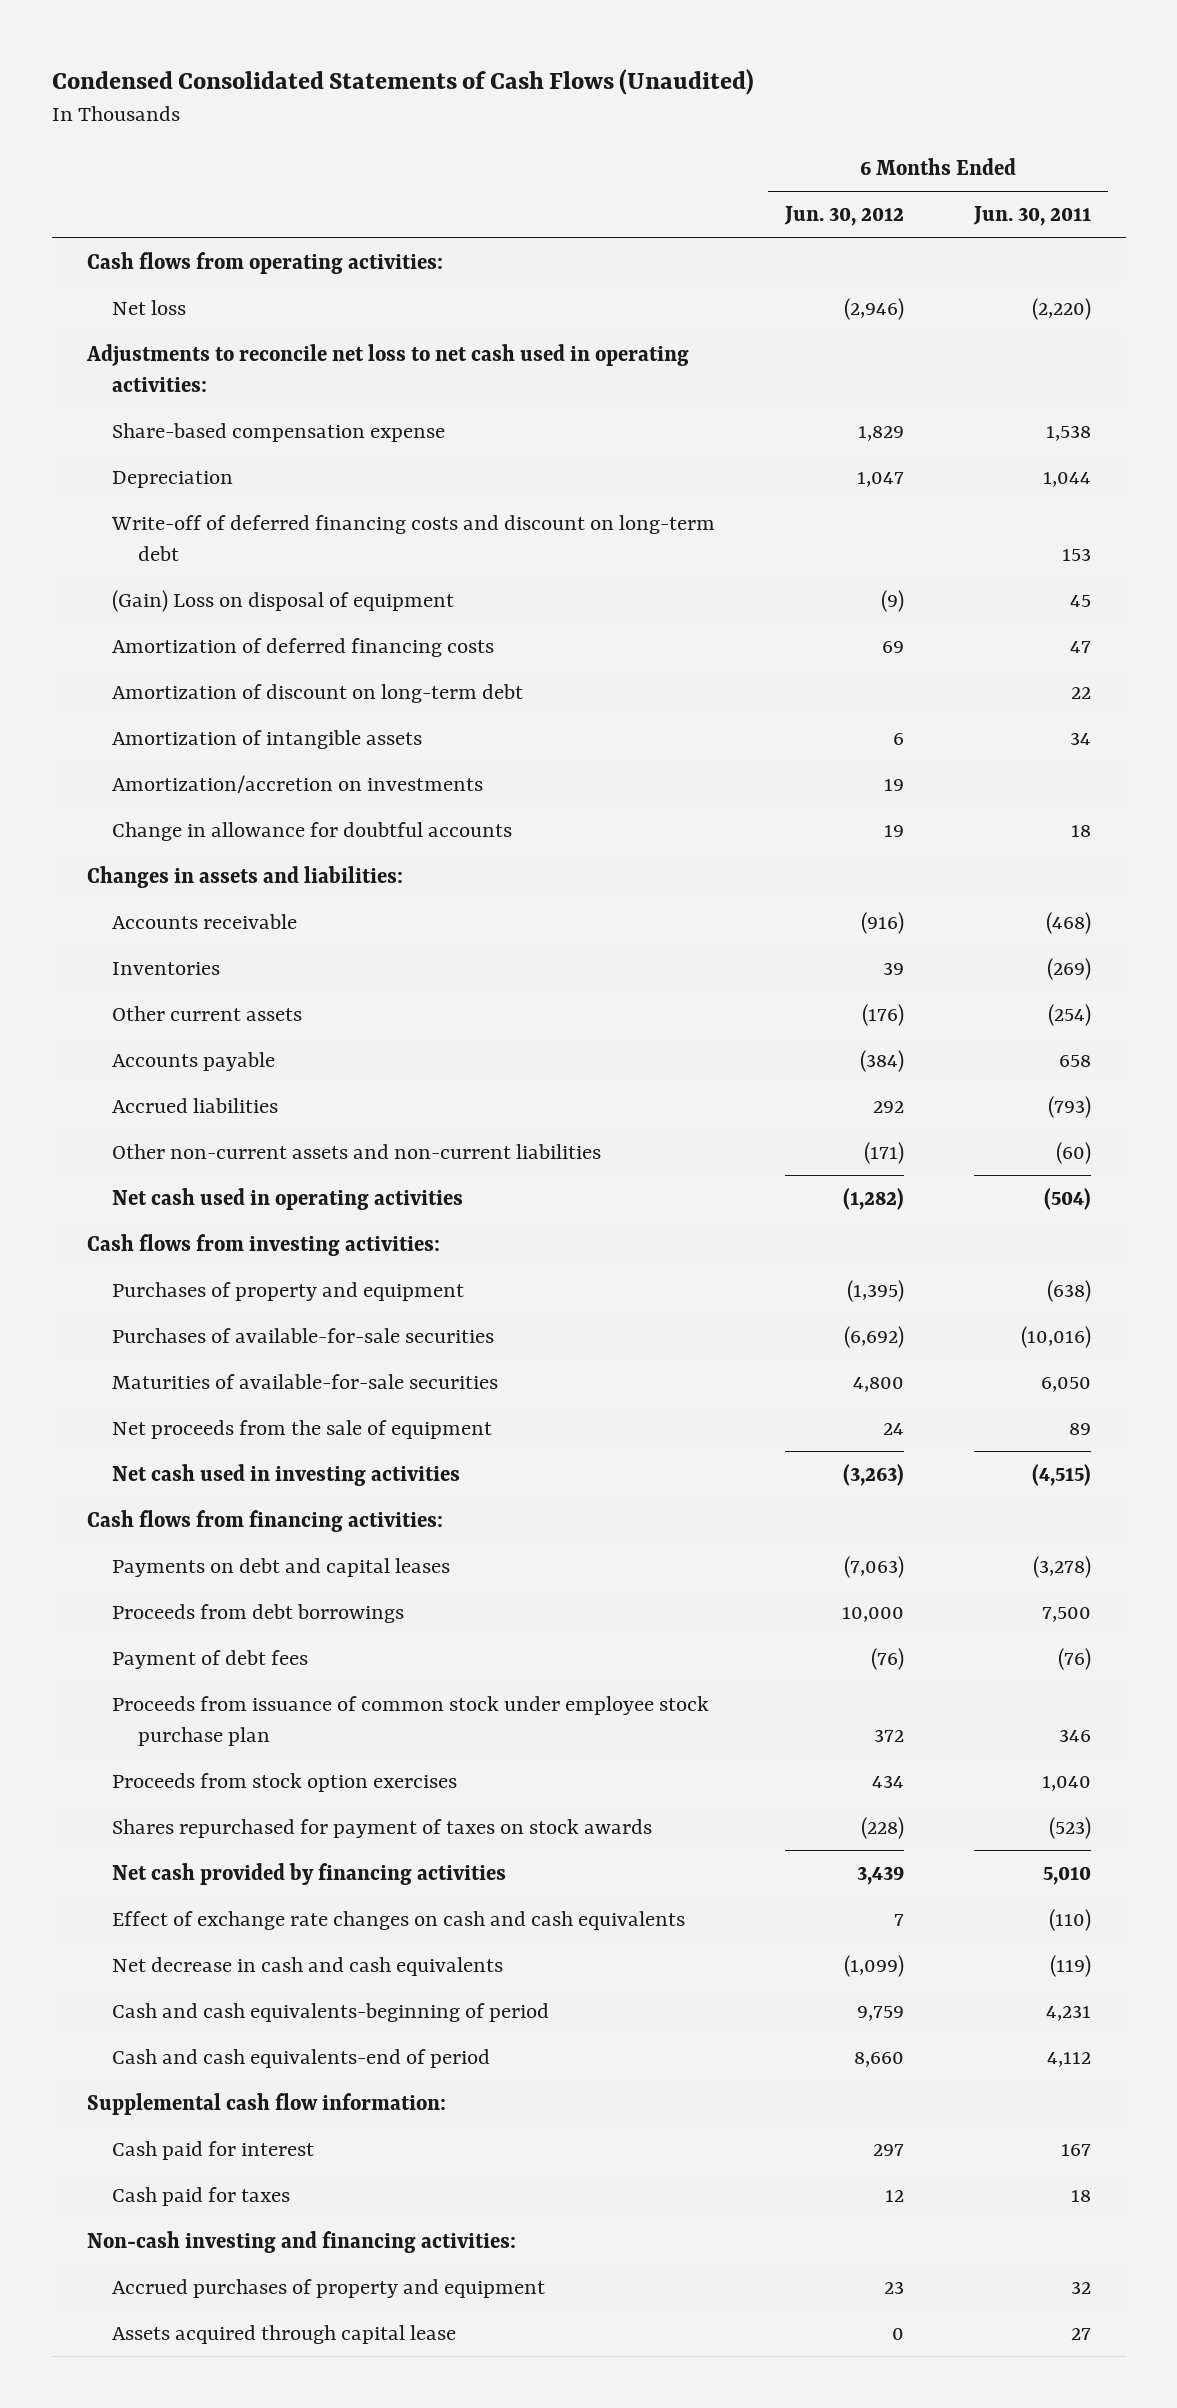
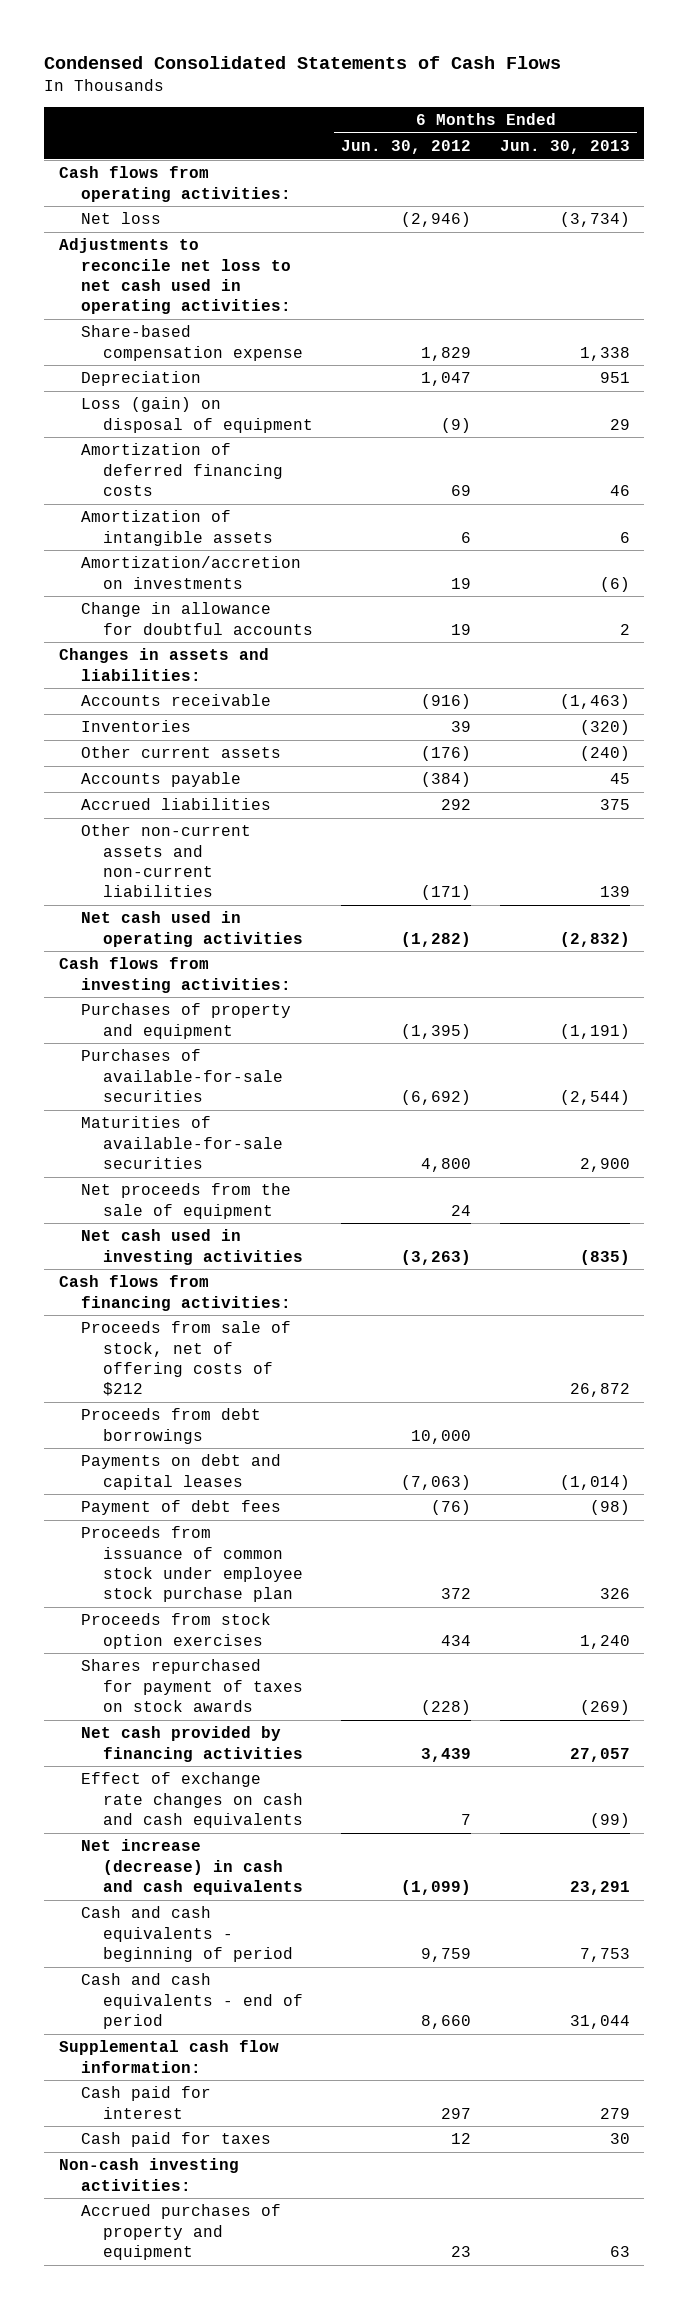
[51,68,754,95] Condensed Consolidated Statements of Cash Flows (Unaudited) -> [44,56,562,70] Condensed Consolidated Statements of Cash Flows
[972,206,1091,227] Jun. 30, 2011 -> none
none -> [500,140,631,155] Jun. 30, 2013
[111,515,716,561] Write-off of deferred financing costs and discount on long-term debt -> none
[112,590,455,613] (Gain) Loss on disposal of equipment -> [80,397,313,433] Loss (gain) on disposal of equipment
[112,684,524,704] Amortization of discount on long-term debt -> none
none -> [80,1321,291,1397] Proceeds from sale of stock, net of offering costs of $212
[112,1558,451,1578] Payments on debt and capital leases -> [80,1454,281,1490] Payments on debt and capital leases
[112,1957,504,1977] Net decrease in cash and cash equivalents -> [80,1839,303,1895] Net increase (decrease) in cash and cash equivalents
[112,2003,550,2023] Cash and cash equivalents-beginning of period -> [80,1906,293,1962] Cash and cash equivalents - beginning of period
[112,2049,491,2069] Cash and cash equivalents-end of period -> [80,1973,303,2029] Cash and cash equivalents - end of period
[86,2231,516,2254] Non-cash investing and financing activities: -> [58,2158,239,2191] Non-cash investing activities:
[112,2325,457,2345] Assets acquired through capital lease -> none

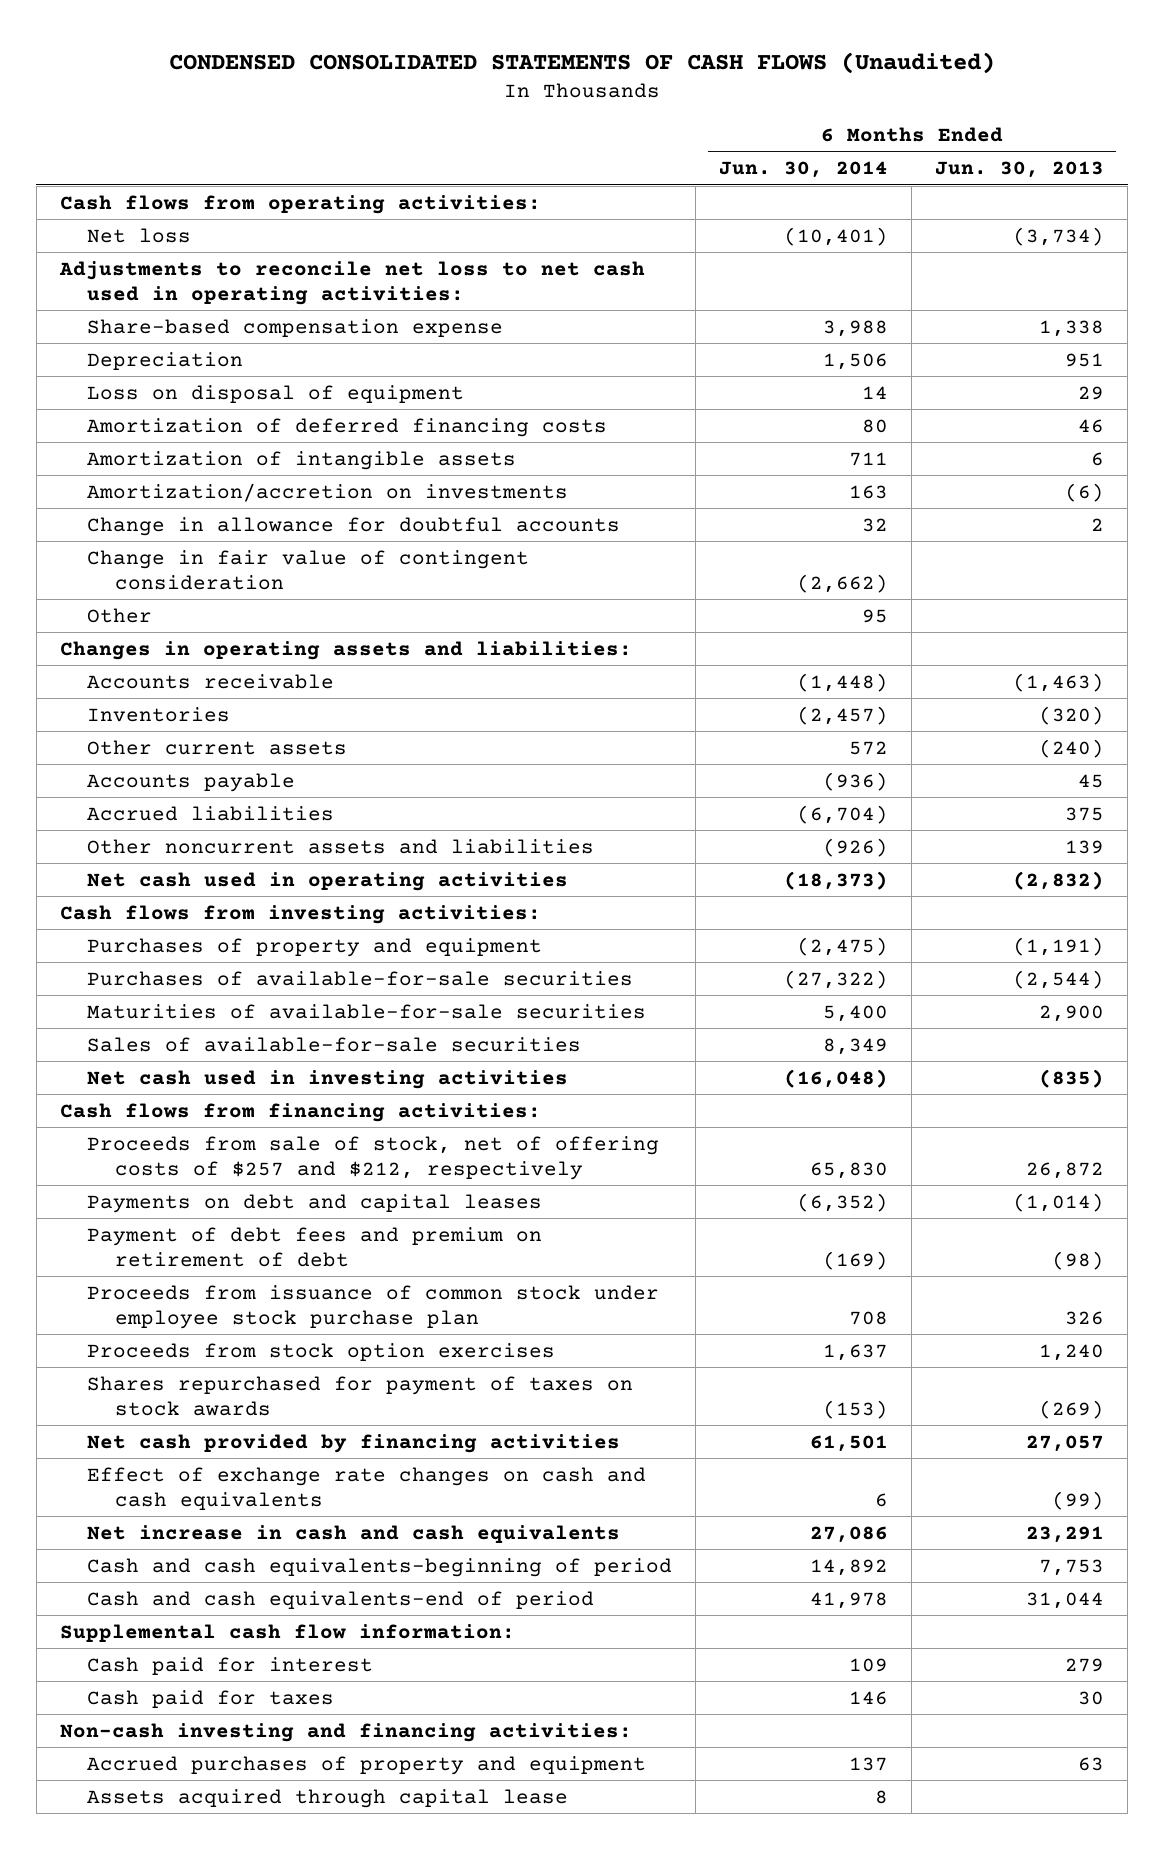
[44,56,562,70] Condensed Consolidated Statements of Cash Flows -> [169,51,996,74] CONDENSED CONSOLIDATED STATEMENTS OF CASH FLOWS (Unaudited)
[341,140,472,155] Jun. 30, 2012 -> none
none -> [719,161,889,179] Jun. 30, 2014
[80,397,313,433] Loss (gain) on disposal of equipment -> [87,384,465,403] Loss on disposal of equipment
none -> [87,549,530,590] Change in fair value of contingent consideration
none -> [87,607,153,623] Other
[58,648,269,681] Changes in assets and liabilities: -> [59,640,632,660] Changes in operating assets and liabilities:
[80,824,251,898] Other non-current assets and non-current liabilities -> [87,838,595,854] Other noncurrent assets and liabilities
[80,1183,291,1219] Net proceeds from the sale of equipment -> none
none -> [87,1036,582,1052] Sales of available-for-sale securities
[80,1408,261,1444] Proceeds from debt borrowings -> none
[80,1321,291,1397] Proceeds from sale of stock, net of offering costs of $212 -> [87,1135,660,1180] Proceeds from sale of stock, net of offering costs of $257 and $212, respectively
[80,1500,281,1516] Payment of debt fees -> [87,1226,543,1267] Payment of debt fees and premium on retirement of debt
[80,1839,303,1895] Net increase (decrease) in cash and cash equivalents -> [87,1524,621,1543] Net increase in cash and cash equivalents
[80,1906,293,1962] Cash and cash equivalents - beginning of period -> [87,1557,673,1577] Cash and cash equivalents-beginning of period
[80,1973,303,2029] Cash and cash equivalents - end of period -> [87,1590,595,1609] Cash and cash equivalents-end of period
[58,2158,239,2191] Non-cash investing activities: -> [59,1722,632,1742] Non-cash investing and financing activities:
none -> [87,1788,569,1808] Assets acquired through capital lease

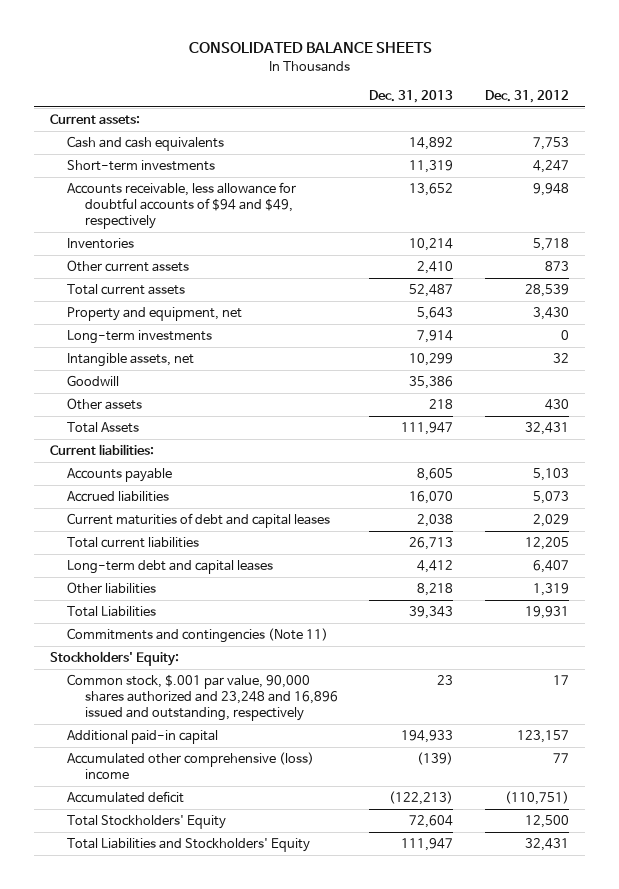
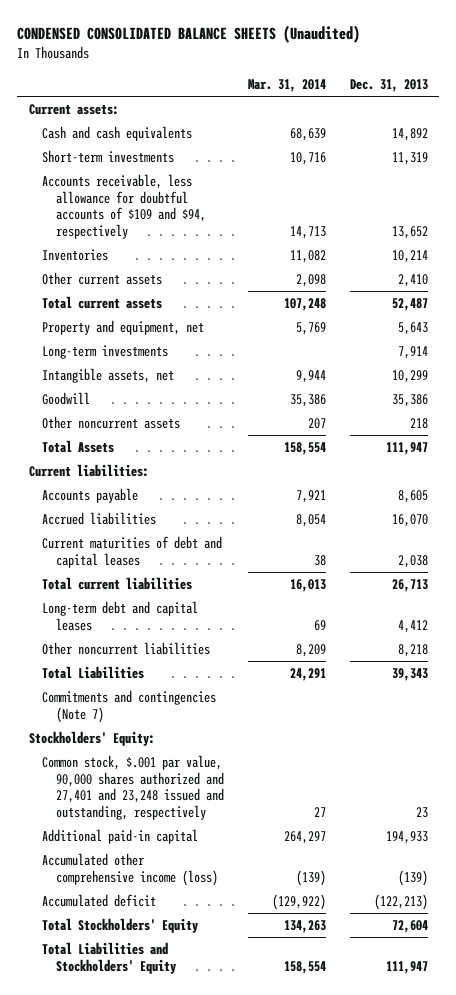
[188,42,432,54] CONSOLIDATED BALANCE SHEETS -> [16,24,360,43] CONDENSED CONSOLIDATED BALANCE SHEETS (Unaudited)
[485,89,570,103] Dec. 31, 2012 -> none
none -> [247,78,326,92] Mar. 31, 2014
[67,182,297,229] Accounts receivable, less allowance for doubtful accounts of $94 and $49, respectively -> [42,174,207,239] Accounts receivable, less allowance for doubtful accounts of $109 and $94, respectively
[67,398,143,411] Other assets -> [42,416,181,430] Other noncurrent assets
[67,582,157,595] Other liabilities -> [42,642,211,656] Other noncurrent liabilities
[67,628,329,644] Commitments and contingencies (Note 11) -> [42,690,217,723] Commitments and contingencies (Note 7)
[67,674,338,721] Common stock, $.001 par value, 90,000 shares authorized and 23,248 and 16,896 issued and outstanding, respectively -> [42,755,225,820] Common stock, $.001 par value, 90,000 shares authorized and 27,401 and 23,248 issued and outstanding, respectively
[67,752,315,781] Accumulated other comprehensive (loss) income -> [42,853,219,886] Accumulated other comprehensive income (loss)

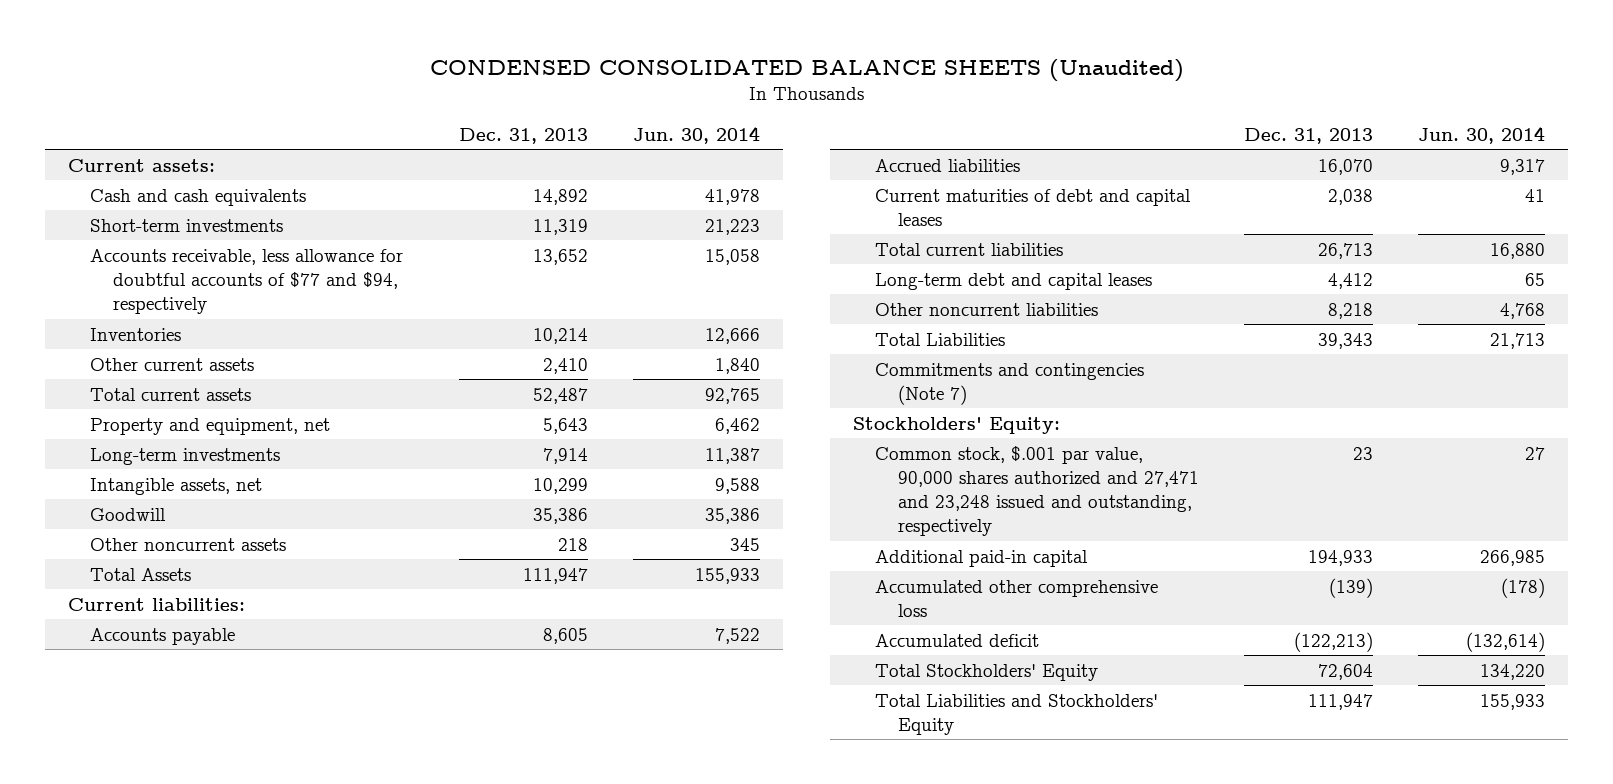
[247,78,326,92] Mar. 31, 2014 -> none
none -> [633,125,761,144] Jun. 30, 2014
[42,174,207,239] Accounts receivable, less allowance for doubtful accounts of $109 and $94, respectively -> [90,248,404,315] Accounts receivable, less allowance for doubtful accounts of $77 and $94, respectively
[42,755,225,820] Common stock, $.001 par value, 90,000 shares authorized and 27,401 and 23,248 issued and outstanding, respectively -> [875,445,1199,537] Common stock, $.001 par value, 90,000 shares authorized and 27,471 and 23,248 issued and outstanding, respectively
[42,853,219,886] Accumulated other comprehensive income (loss) -> [875,579,1159,617] Accumulated other comprehensive loss

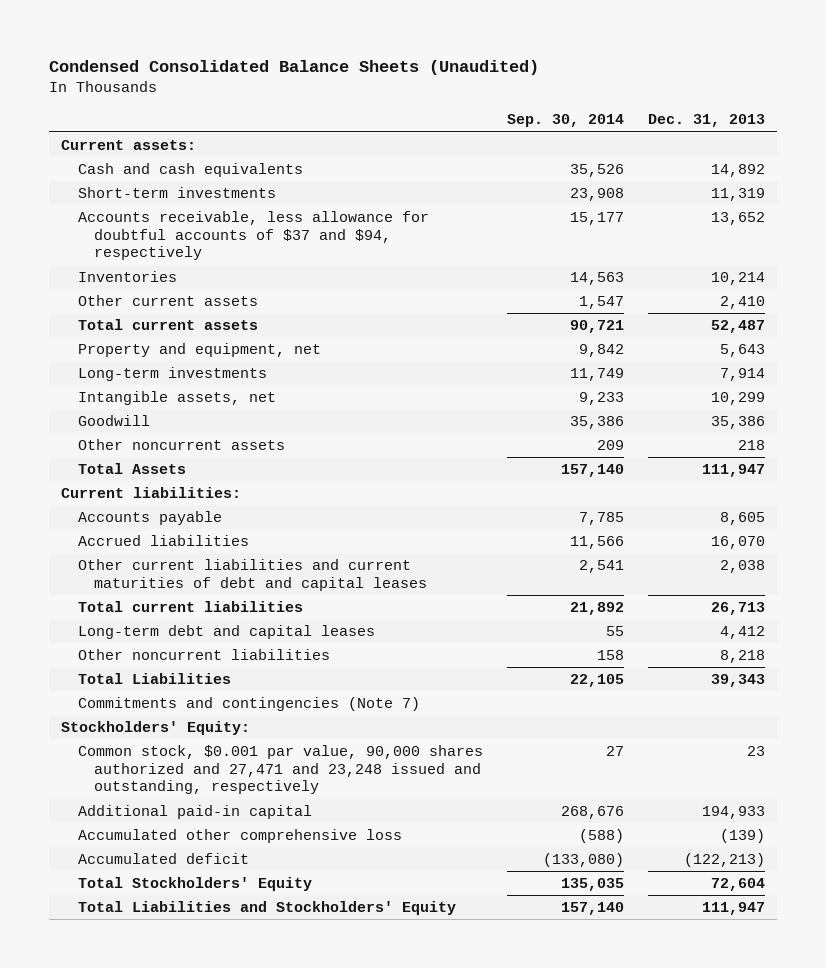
[429,58,1184,82] CONDENSED CONSOLIDATED BALANCE SHEETS (Unaudited) -> [49,60,540,76] Condensed Consolidated Balance Sheets (Unaudited)
[633,125,761,144] Jun. 30, 2014 -> none
none -> [506,114,624,128] Sep. 30, 2014
[90,248,404,315] Accounts receivable, less allowance for doubtful accounts of $77 and $94, respectively -> [77,211,429,261] Accounts receivable, less allowance for doubtful accounts of $37 and $94, respectively
[875,188,1192,226] Current maturities of debt and capital leases -> [77,559,428,591] Other current liabilities and current maturities of debt and capital leases
[875,445,1199,537] Common stock, $.001 par value, 90,000 shares authorized and 27,471 and 23,248 issued and outstanding, respectively -> [77,745,483,795] Common stock, $0.001 par value, 90,000 shares authorized and 27,471 and 23,248 issued and outstanding, respectively

